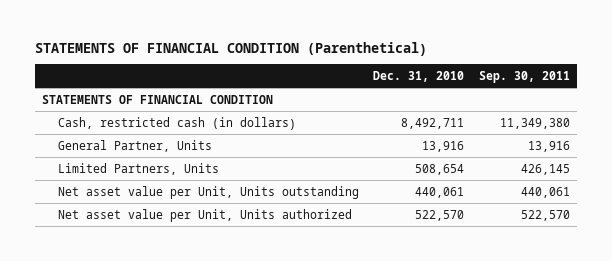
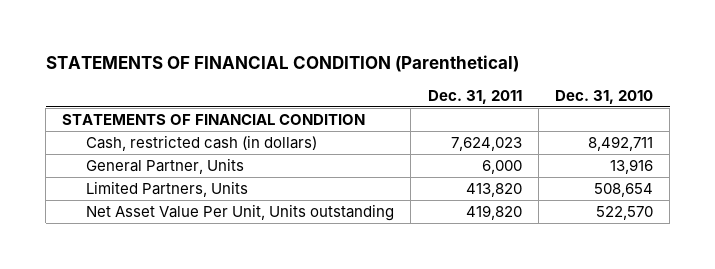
[478,70,570,83] Sep. 30, 2011 -> none
none -> [427,89,522,104] Dec. 31, 2011
[57,208,352,222] Net asset value per Unit, Units authorized -> none
[57,185,359,199] Net asset value per Unit, Units outstanding -> [86,204,395,222] Net Asset Value Per Unit, Units outstanding
[415,186,465,198] 440,061 -> [596,206,654,221] 522,570

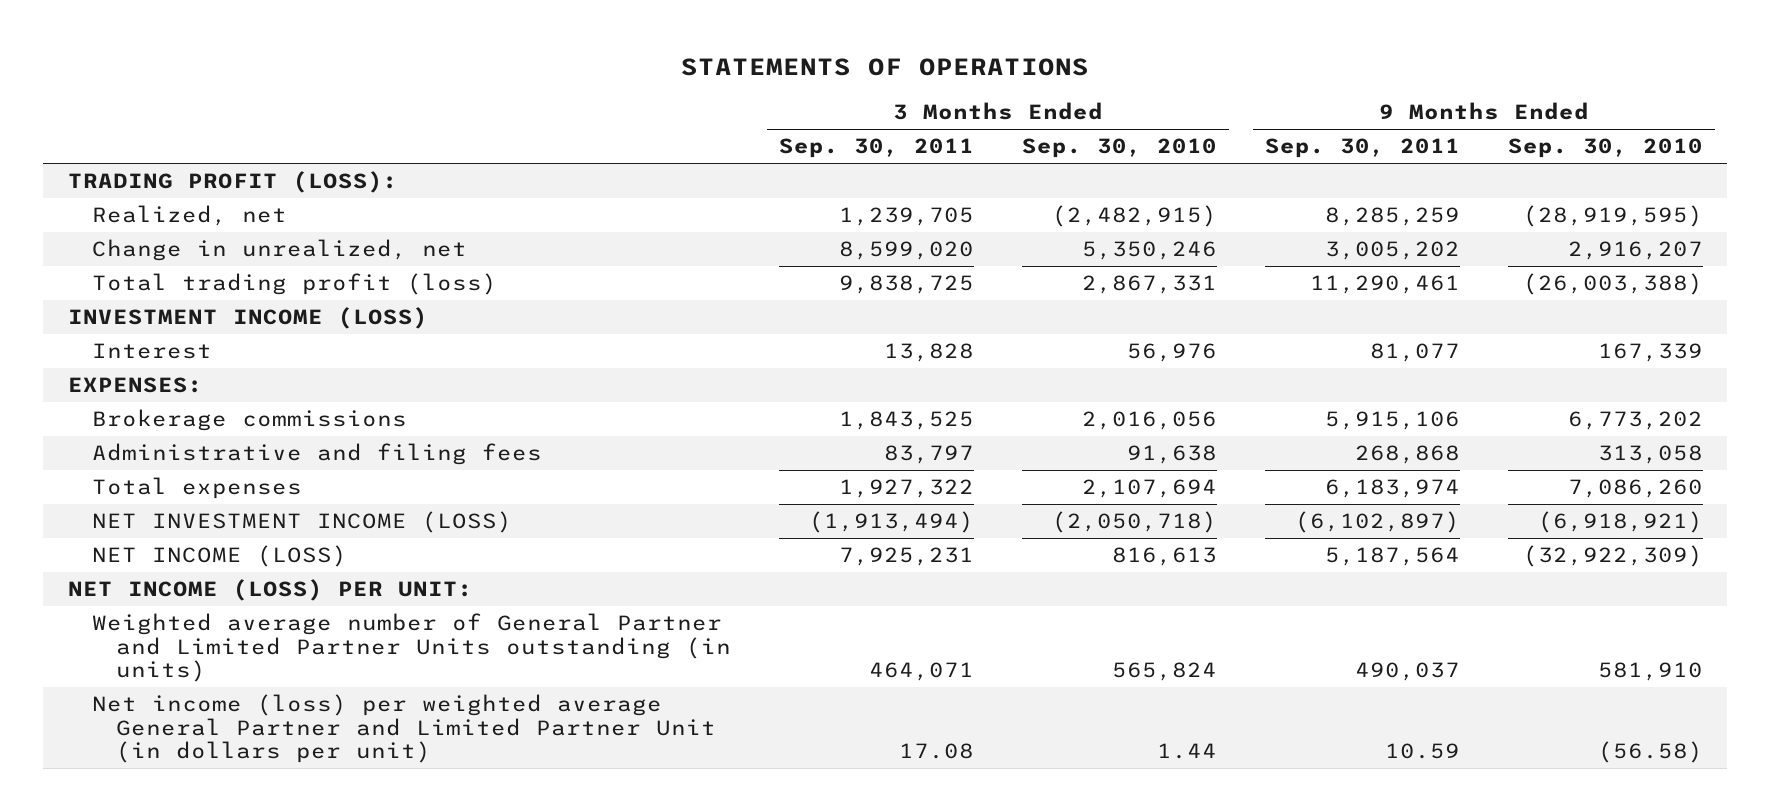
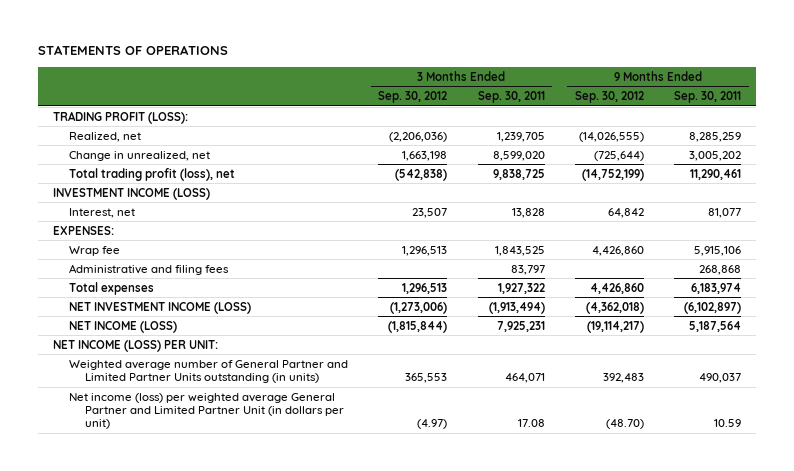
[1021,138,1217,159] Sep. 30, 2010 -> none
[1508,138,1704,159] Sep. 30, 2010 -> none
none -> [378,90,448,103] Sep. 30, 2012
none -> [574,90,644,103] Sep. 30, 2012
[91,273,497,296] Total trading profit (loss) -> [68,167,235,181] Total trading profit (loss), net
[91,343,212,360] Interest -> [68,207,135,218] Interest, net
[91,409,407,432] Brokerage commissions -> [68,245,120,256] Wrap fee

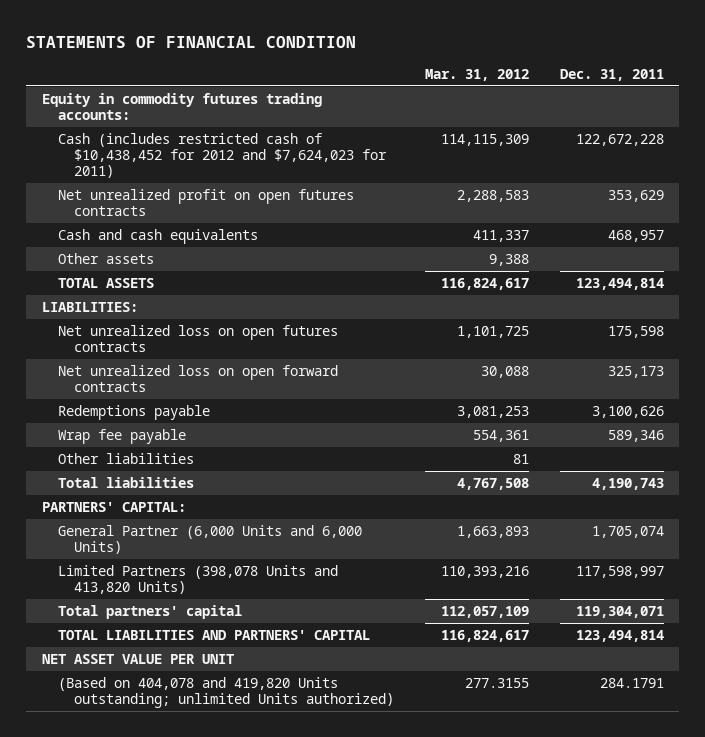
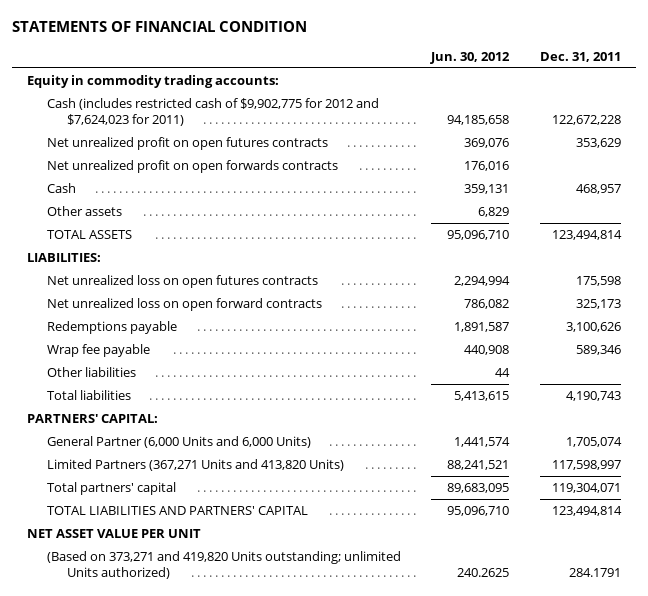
[425,68,530,81] Mar. 31, 2012 -> none
none -> [430,52,511,65] Jun. 30, 2012
[41,93,322,121] Equity in commodity futures trading accounts: -> [26,74,279,88] Equity in commodity trading accounts:
[57,133,388,178] Cash (includes restricted cash of $10,438,452 for 2012 and $7,624,023 for 2011) -> [46,97,379,126] Cash (includes restricted cash of $9,902,775 for 2012 and $7,624,023 for 2011)
none -> [46,159,338,173] Net unrealized profit on open forwards contracts
[57,229,258,245] Cash and cash equivalents -> [46,182,76,193] Cash
[57,565,338,595] Limited Partners (398,078 Units and 413,820 Units) -> [46,458,344,471] Limited Partners (367,271 Units and 413,820 Units)
[57,677,395,709] (Based on 404,078 and 419,820 Units outstanding; unlimited Units authorized) -> [46,550,401,579] (Based on 373,271 and 419,820 Units outstanding; unlimited Units authorized)

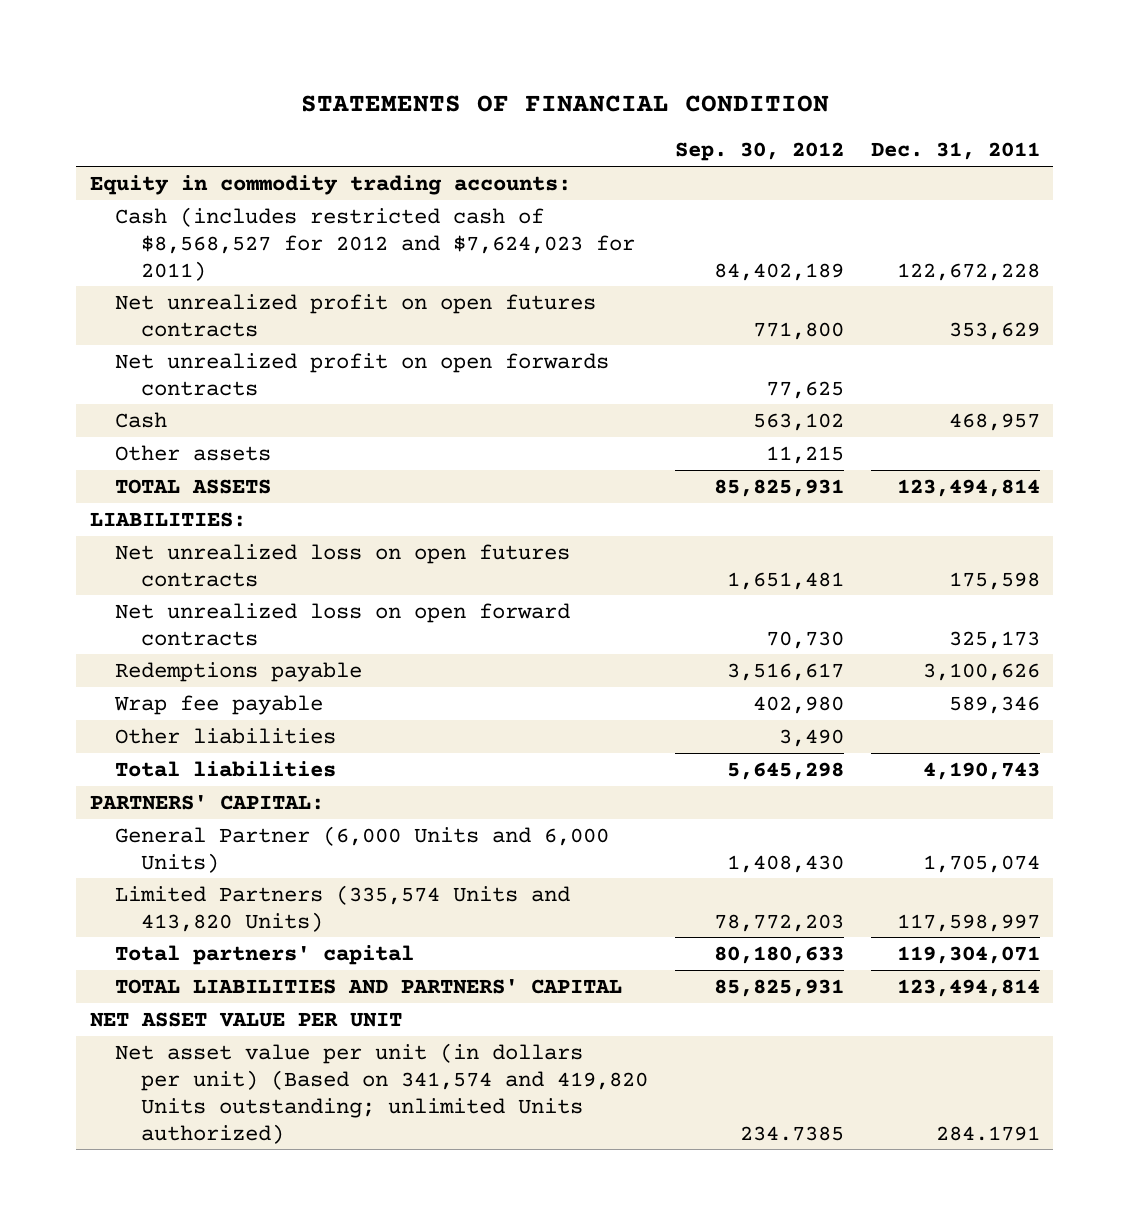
[430,52,511,65] Jun. 30, 2012 -> none
none -> [674,142,844,162] Sep. 30, 2012
[46,97,379,126] Cash (includes restricted cash of $9,902,775 for 2012 and $7,624,023 for 2011) -> [115,206,636,281] Cash (includes restricted cash of $8,568,527 for 2012 and $7,624,023 for 2011)
[46,458,344,471] Limited Partners (367,271 Units and 413,820 Units) -> [115,884,571,932] Limited Partners (335,574 Units and 413,820 Units)
[46,550,401,579] (Based on 373,271 and 419,820 Units outstanding; unlimited Units authorized) -> [115,1042,649,1144] Net asset value per unit (in dollars per unit) (Based on 341,574 and 419,820 Units outstanding; unlimited Units authorized)

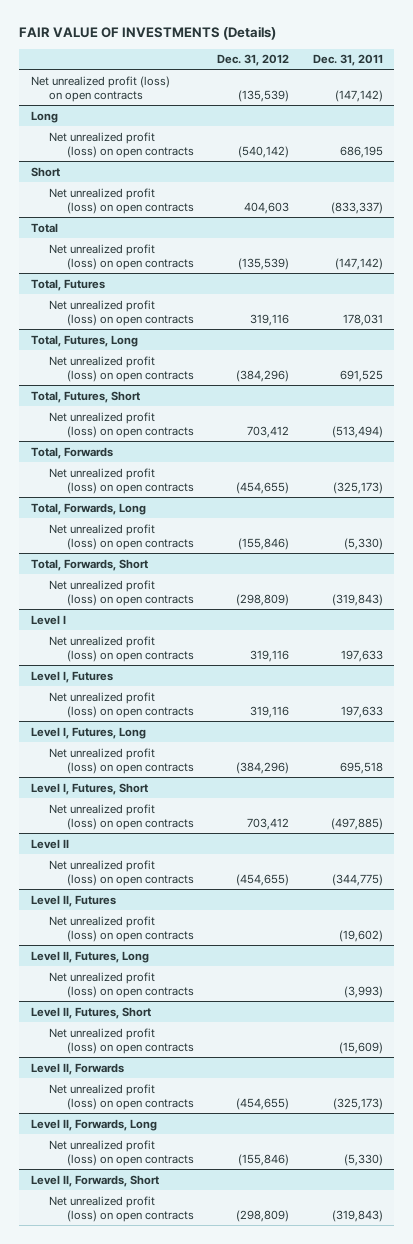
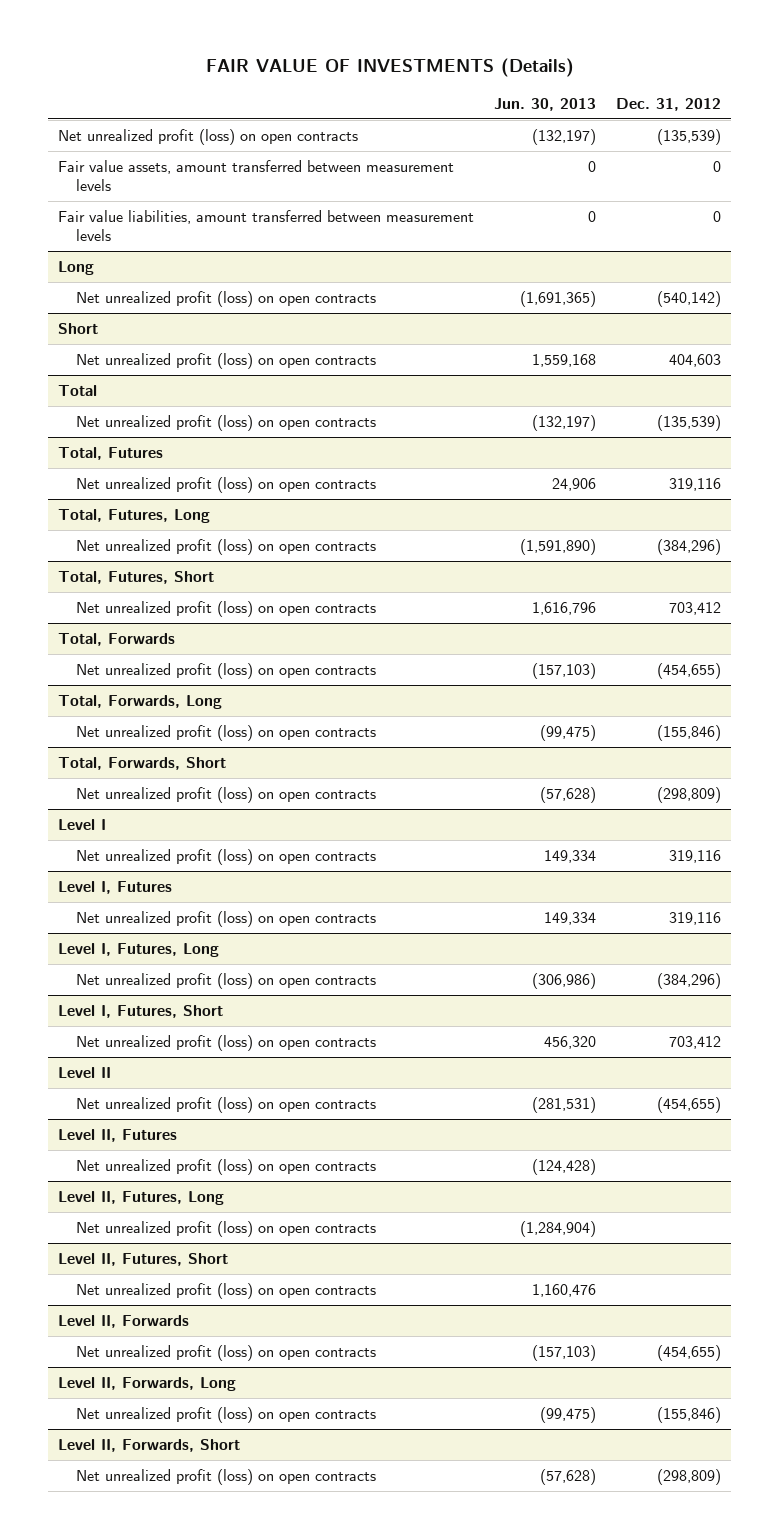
[312,54,383,67] Dec. 31, 2011 -> none
none -> [494,97,597,111] Jun. 30, 2013
none -> [57,159,454,191] Fair value assets, amount transferred between measurement levels
none -> [57,209,474,241] Fair value liabilities, amount transferred between measurement levels

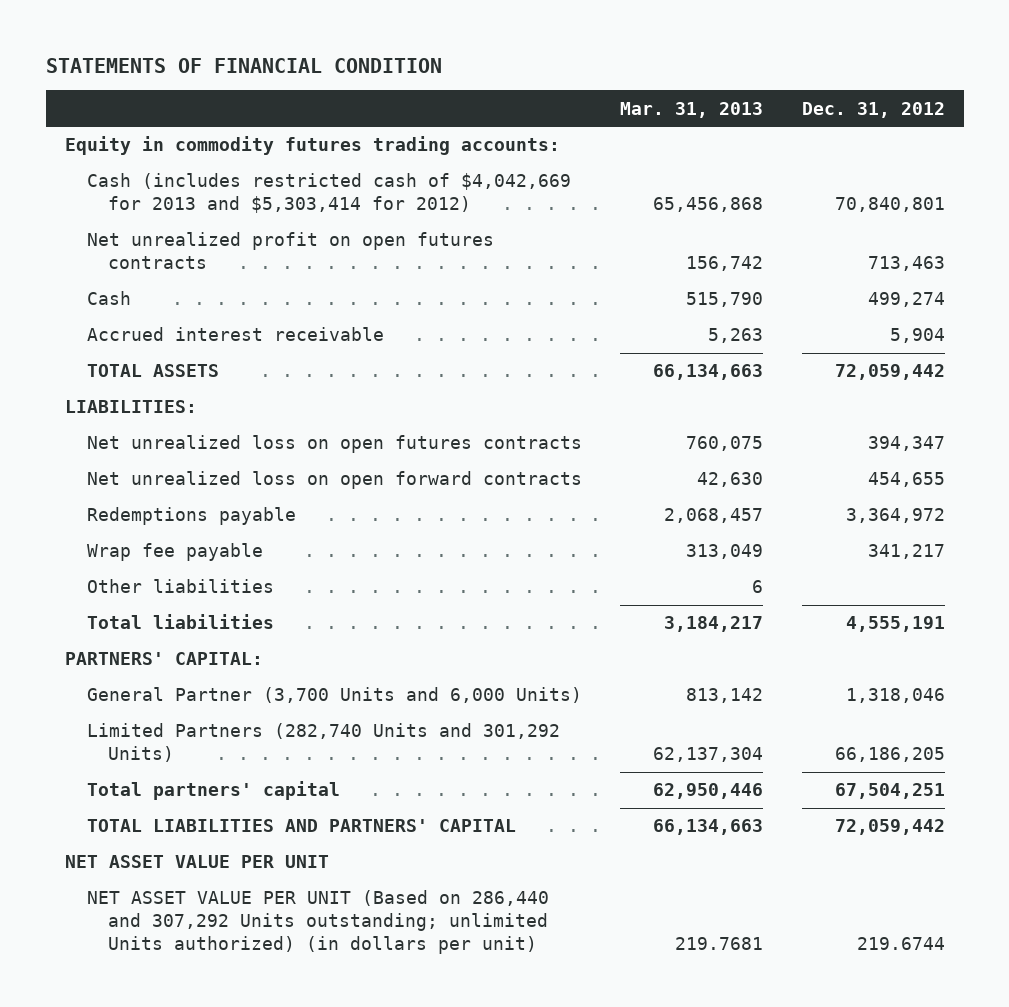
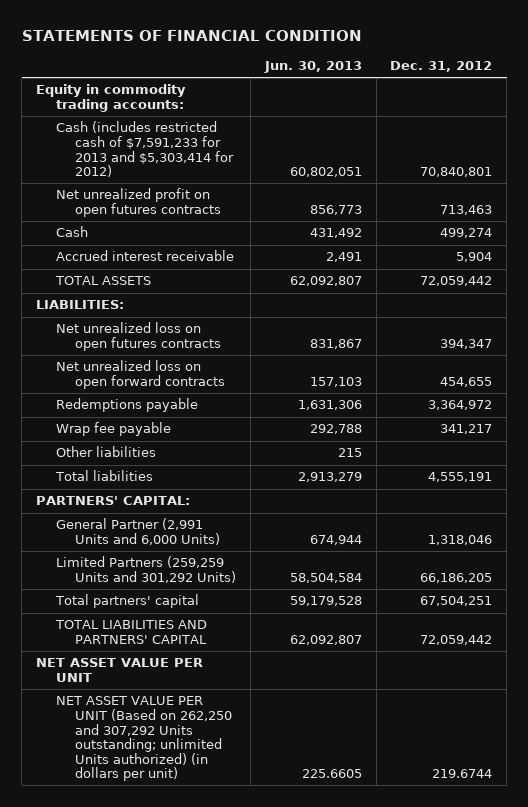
[620,101,764,118] Mar. 31, 2013 -> none
none -> [263,61,362,74] Jun. 30, 2013
[64,136,560,156] Equity in commodity futures trading accounts: -> [35,84,186,112] Equity in commodity trading accounts:
[86,173,571,214] Cash (includes restricted cash of $4,042,669 for 2013 and $5,303,414 for 2012) -> [55,121,235,178] Cash (includes restricted cash of $7,591,233 for 2013 and $5,303,414 for 2012)
[86,687,582,704] General Partner (3,700 Units and 6,000 Units) -> [55,518,221,545] General Partner (2,991 Units and 6,000 Units)
[86,723,560,763] Limited Partners (282,740 Units and 301,292 Units) -> [55,556,237,583] Limited Partners (259,259 Units and 301,292 Units)
[86,890,549,954] NET ASSET VALUE PER UNIT (Based on 286,440 and 307,292 Units outstanding; unlimited Units authorized) (in dollars per unit) -> [55,696,233,782] NET ASSET VALUE PER UNIT (Based on 262,250 and 307,292 Units outstanding; unlimited Units authorized) (in dollars per unit)

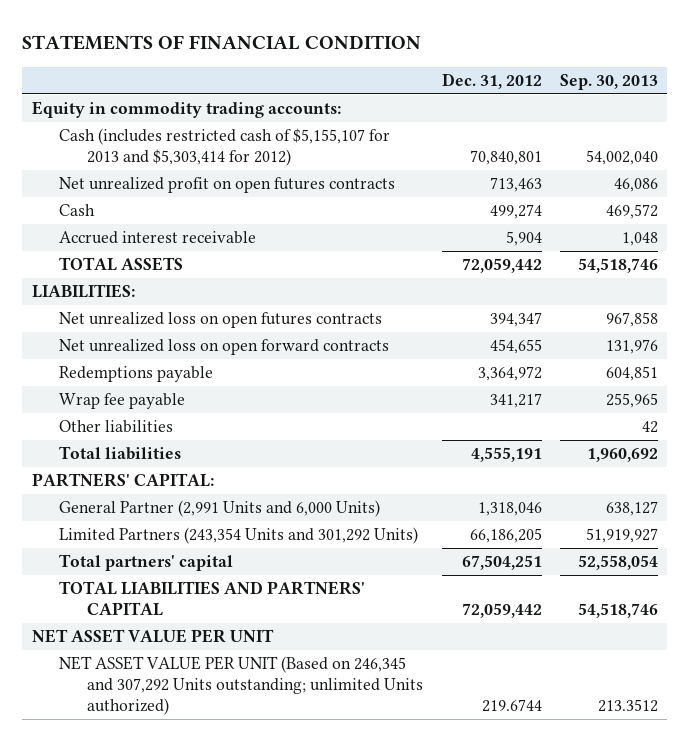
[263,61,362,74] Jun. 30, 2013 -> none
none -> [560,73,659,90] Sep. 30, 2013
[55,121,235,178] Cash (includes restricted cash of $7,591,233 for 2013 and $5,303,414 for 2012) -> [59,128,391,166] Cash (includes restricted cash of $5,155,107 for 2013 and $5,303,414 for 2012)
[55,556,237,583] Limited Partners (259,259 Units and 301,292 Units) -> [59,527,419,545] Limited Partners (243,354 Units and 301,292 Units)
[55,696,233,782] NET ASSET VALUE PER UNIT (Based on 262,250 and 307,292 Units outstanding; unlimited Units authorized) (in dollars per unit) -> [59,656,423,715] NET ASSET VALUE PER UNIT (Based on 246,345 and 307,292 Units outstanding; unlimited Units authorized)

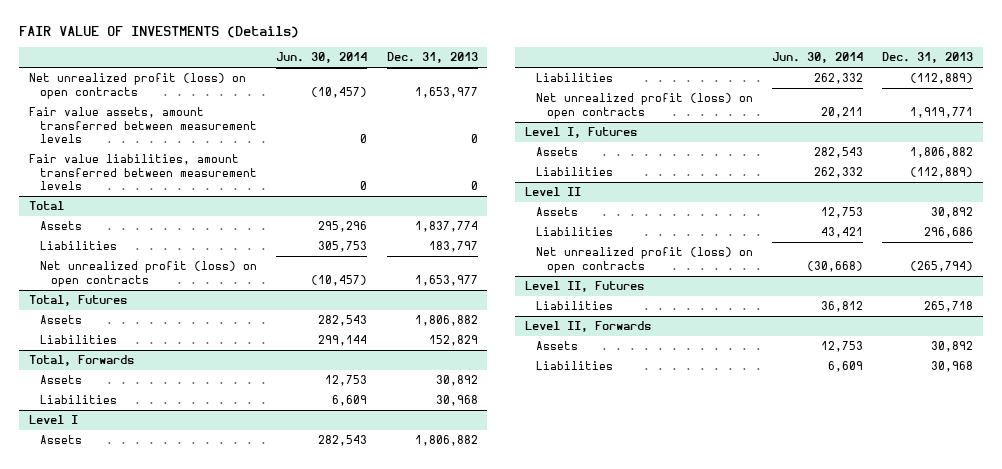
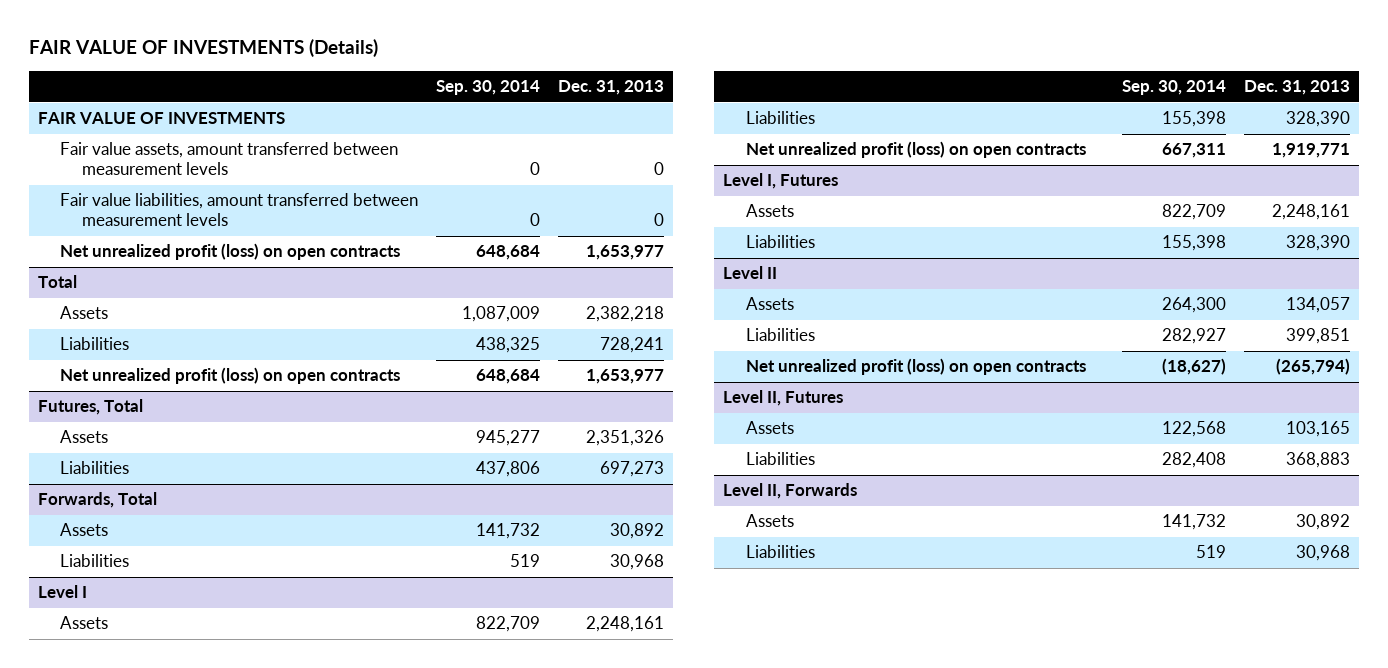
[276,52,368,64] Jun. 30, 2014 -> none
none -> [436,80,541,96] Sep. 30, 2014
none -> [38,112,286,125] FAIR VALUE OF INVESTMENTS
[28,73,246,99] Net unrealized profit (loss) on open contracts -> [60,243,401,261] Net unrealized profit (loss) on open contracts
[414,221,478,233] 1,837,774 -> [586,306,665,323] 2,382,218
[428,241,478,253] 183,797 -> [600,337,665,354] 728,241
[28,295,127,307] Total, Futures -> [38,399,144,416] Futures, Total
[414,315,478,327] 1,806,882 -> [586,430,665,447] 2,351,326
[428,335,478,347] 152,829 -> [600,461,665,478] 697,273
[28,355,134,367] Total, Forwards -> [38,492,158,509] Forwards, Total
[414,435,478,447] 1,806,882 -> [586,616,665,633] 2,248,161
[910,73,974,85] (112,889) -> [1285,111,1350,128] 328,390
[910,147,974,159] 1,806,882 -> [1271,204,1350,221] 2,248,161
[910,167,974,179] (112,889) -> [1285,235,1350,252] 328,390
[931,207,974,219] 30,892 -> [1285,297,1350,314] 134,057
[924,227,974,239] 296,686 -> [1285,328,1350,345] 399,851
none -> [745,421,794,435] Assets
[924,301,974,313] 265,718 -> [1285,452,1350,469] 368,883

